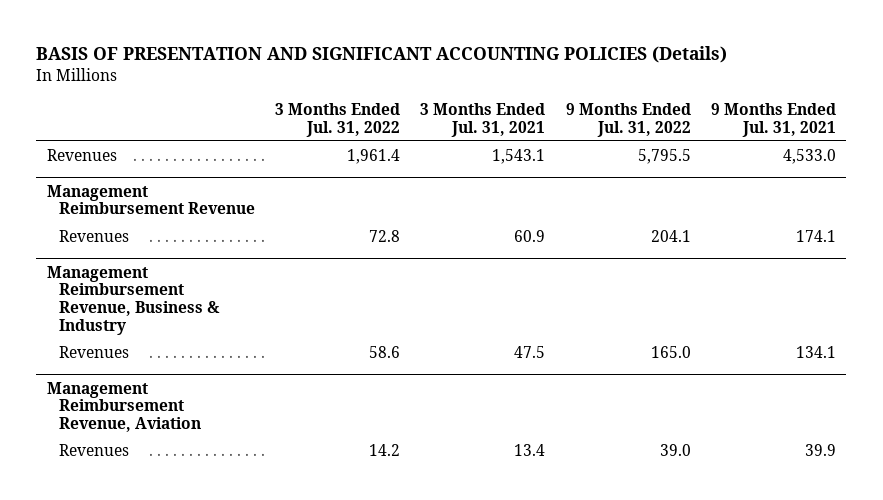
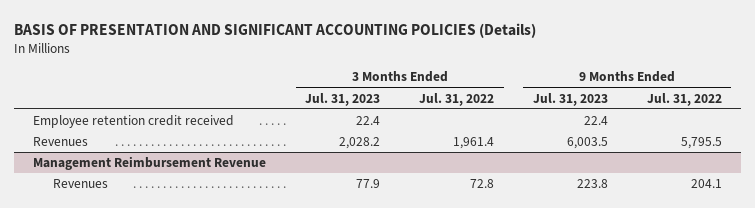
[420,103,546,137] 3 Months Ended Jul. 31, 2021 -> none
[711,103,837,137] 9 Months Ended Jul. 31, 2021 -> none
none -> [305,92,381,106] Jul. 31, 2023
none -> [532,92,608,106] Jul. 31, 2023
none -> [33,115,235,129] Employee retention credit received
[46,265,220,335] Management Reimbursement Revenue, Business & Industry -> none
[58,346,129,359] Revenues -> none
[46,381,201,433] Management Reimbursement Revenue, Aviation -> none
[58,444,129,457] Revenues -> none

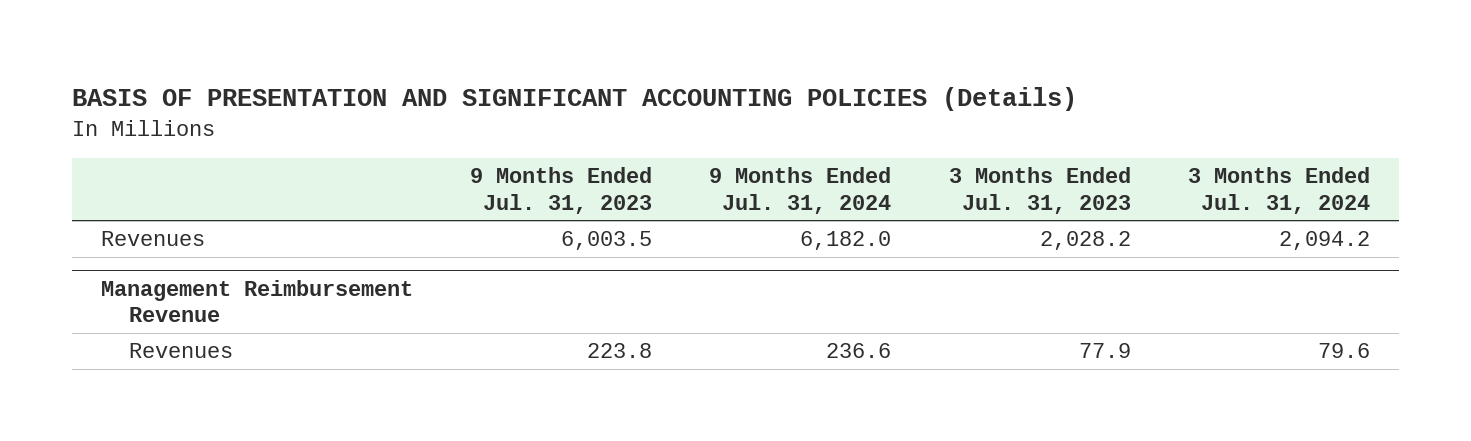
[419,92,495,106] Jul. 31, 2022 -> none
[646,92,722,106] Jul. 31, 2022 -> none
none -> [709,167,892,214] 9 Months Ended Jul. 31, 2024
none -> [1188,167,1371,214] 3 Months Ended Jul. 31, 2024
[33,115,235,129] Employee retention credit received -> none

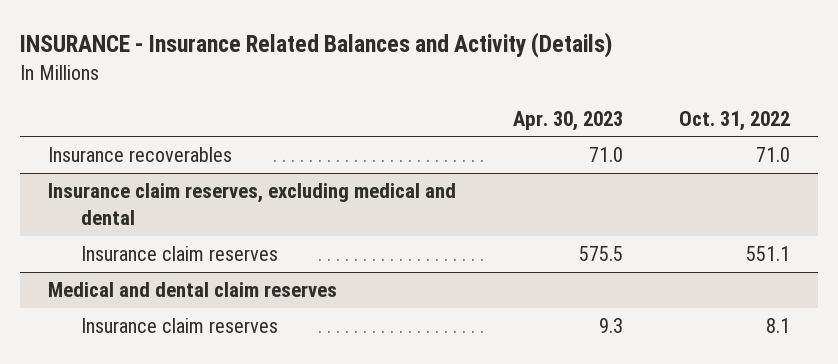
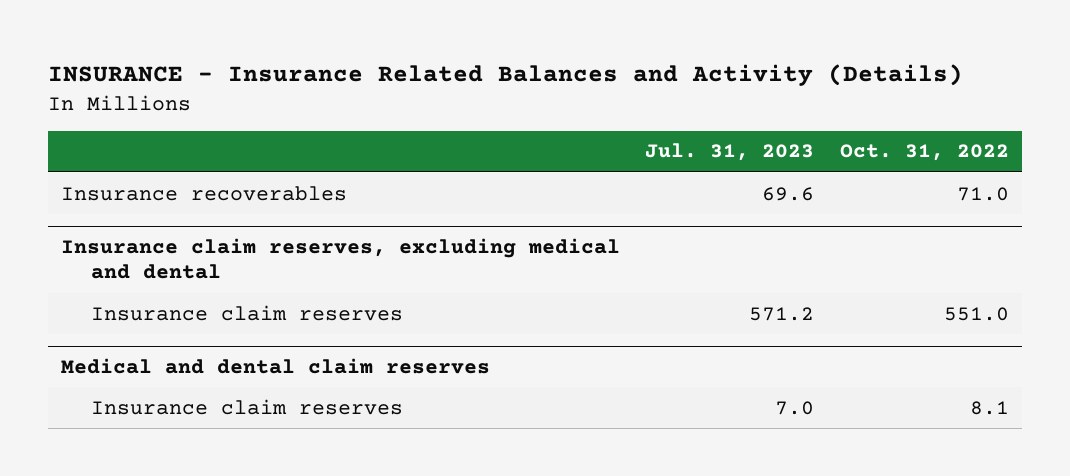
[512,110,623,131] Apr. 30, 2023 -> none
none -> [645,143,815,162] Jul. 31, 2023
[746,246,791,262] 551.1 -> [944,306,1010,321] 551.0

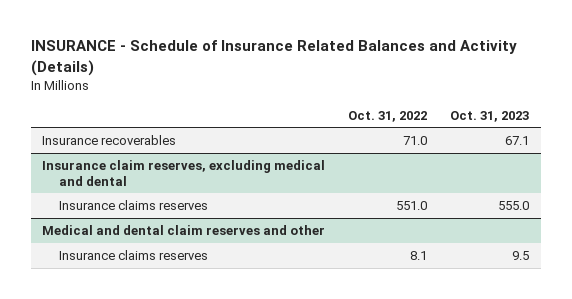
[47,63,963,86] INSURANCE - Insurance Related Balances and Activity (Details) -> [30,40,517,76] INSURANCE - Schedule of Insurance Related Balances and Activity (Details)
[645,143,815,162] Jul. 31, 2023 -> none
none -> [450,110,530,122] Oct. 31, 2023
[90,304,403,321] Insurance claim reserves -> [59,200,209,211] Insurance claims reserves
[60,358,490,375] Medical and dental claim reserves -> [42,225,326,236] Medical and dental claim reserves and other
[90,398,403,415] Insurance claim reserves -> [59,250,209,261] Insurance claims reserves

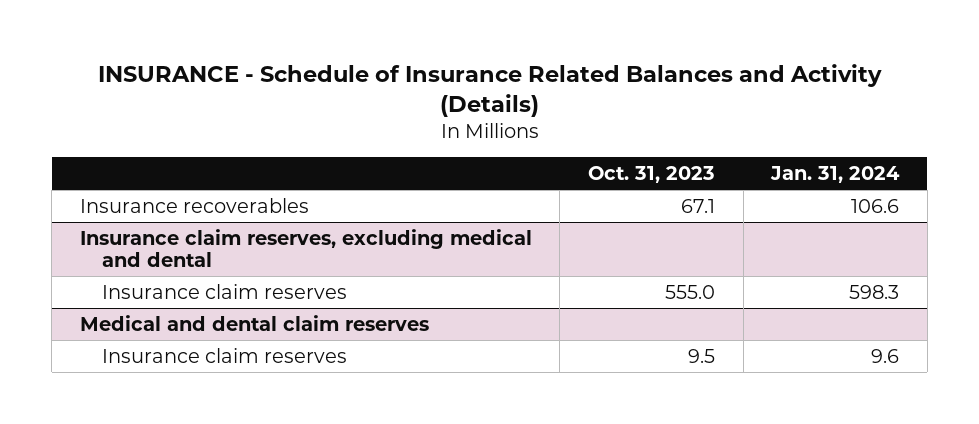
[348,110,428,122] Oct. 31, 2022 -> none
none -> [770,165,901,183] Jan. 31, 2024
[59,200,209,211] Insurance claims reserves -> [101,283,347,299] Insurance claim reserves
[42,225,326,236] Medical and dental claim reserves and other -> [79,314,429,331] Medical and dental claim reserves
[59,250,209,261] Insurance claims reserves -> [101,347,347,363] Insurance claim reserves

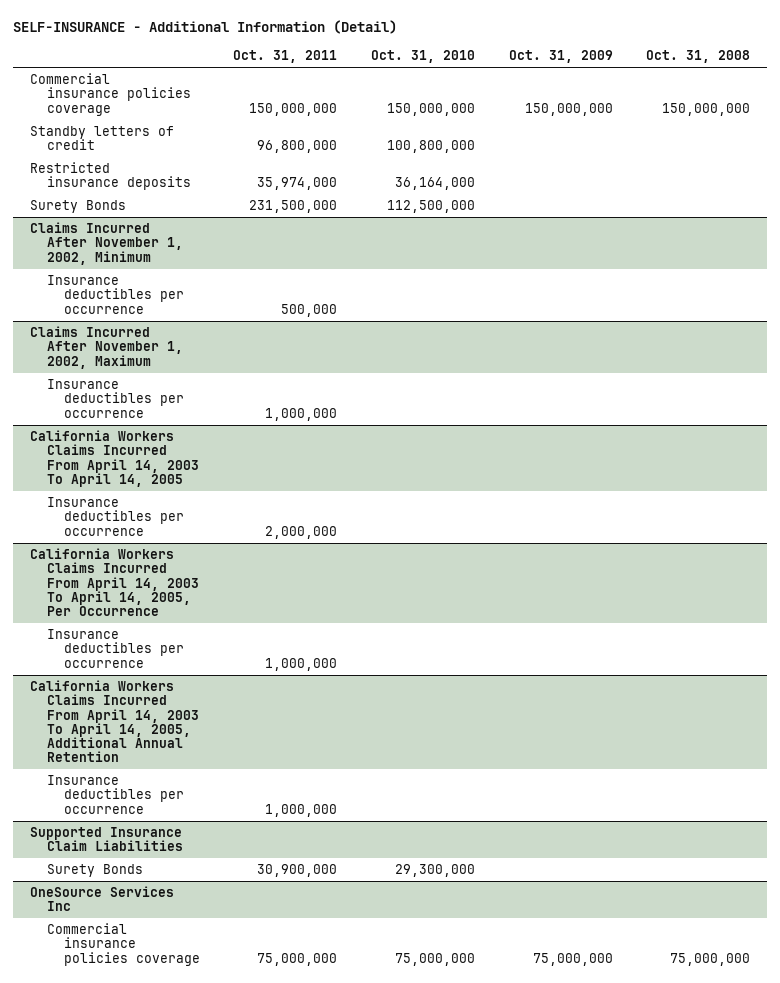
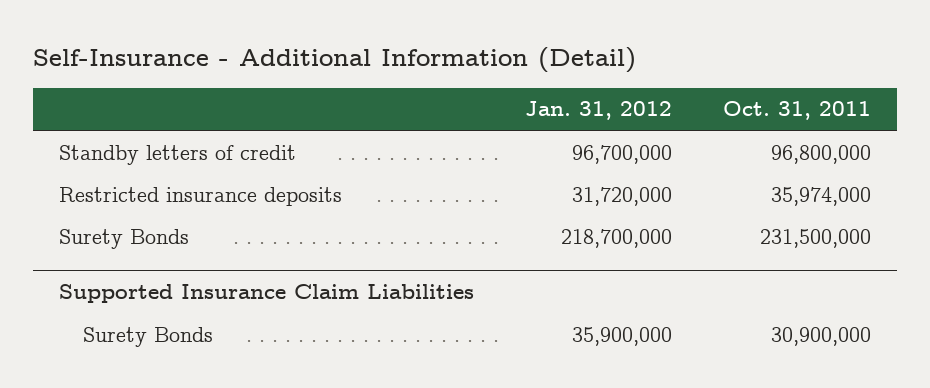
[12,20,397,35] SELF-INSURANCE - Additional Information (Detail) -> [33,47,637,74] Self-Insurance - Additional Information (Detail)
[371,50,476,64] Oct. 31, 2010 -> none
[508,50,613,64] Oct. 31, 2009 -> none
[646,50,751,64] Oct. 31, 2008 -> none
none -> [525,101,673,121] Jan. 31, 2012
[29,72,191,116] Commercial insurance policies coverage -> none
[29,221,183,265] Claims Incurred After November 1, 2002, Minimum -> none
[46,274,184,314] Insurance deductibles per occurrence -> none
[29,325,183,369] Claims Incurred After November 1, 2002, Maximum -> none
[46,378,184,418] Insurance deductibles per occurrence -> none
[29,429,199,487] California Workers Claims Incurred From April 14, 2003 To April 14, 2005 -> none
[46,496,184,536] Insurance deductibles per occurrence -> none
[29,547,199,617] California Workers Claims Incurred From April 14, 2003 To April 14, 2005, Per Occurrence -> none
[46,628,184,668] Insurance deductibles per occurrence -> none
[29,679,199,763] California Workers Claims Incurred From April 14, 2003 To April 14, 2005, Additional Annual Retention -> none
[46,774,184,814] Insurance deductibles per occurrence -> none
[29,885,174,912] OneSource Services Inc -> none
[46,922,200,966] Commercial insurance policies coverage -> none

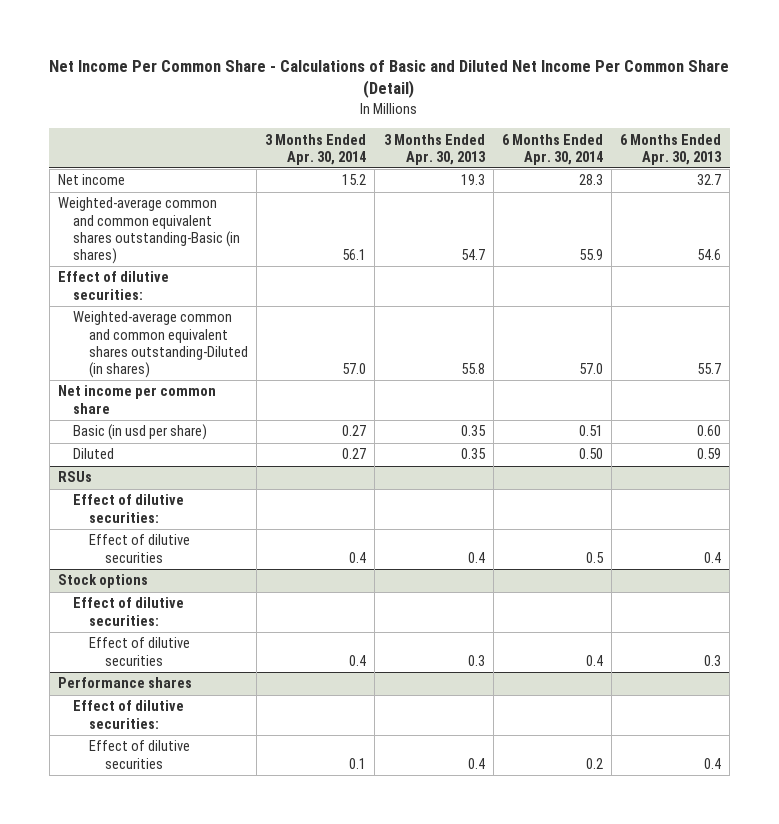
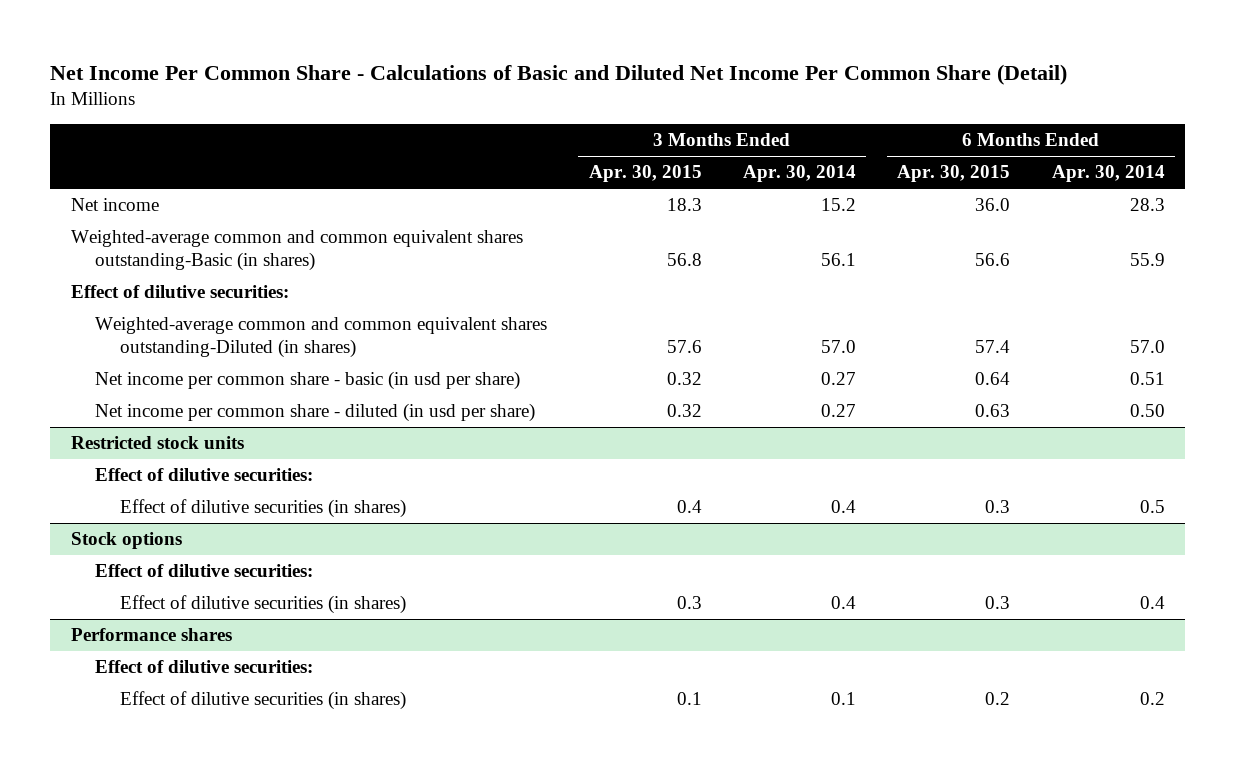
[383,133,486,165] 3 Months Ended Apr. 30, 2013 -> none
[620,133,723,165] 6 Months Ended Apr. 30, 2013 -> none
none -> [588,165,702,183] Apr. 30, 2015
none -> [897,165,1011,183] Apr. 30, 2015
[57,385,216,414] Net income per common share -> none
[57,471,92,483] RSUs -> none
[73,424,208,441] Basic (in usd per share) -> [95,371,521,391] Net income per common share - basic (in usd per share)
[73,448,115,460] Diluted -> [95,403,536,423] Net income per common share - diluted (in usd per share)
none -> [70,436,244,450] Restricted stock units
[89,534,191,563] Effect of dilutive securities -> [119,499,406,519] Effect of dilutive securities (in shares)
[89,637,191,666] Effect of dilutive securities -> [119,595,406,615] Effect of dilutive securities (in shares)
[89,740,191,769] Effect of dilutive securities -> [119,691,406,711] Effect of dilutive securities (in shares)

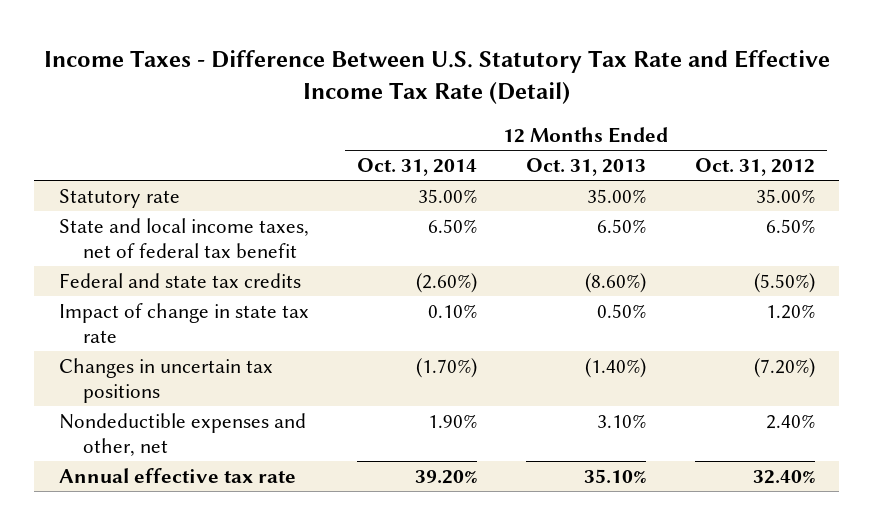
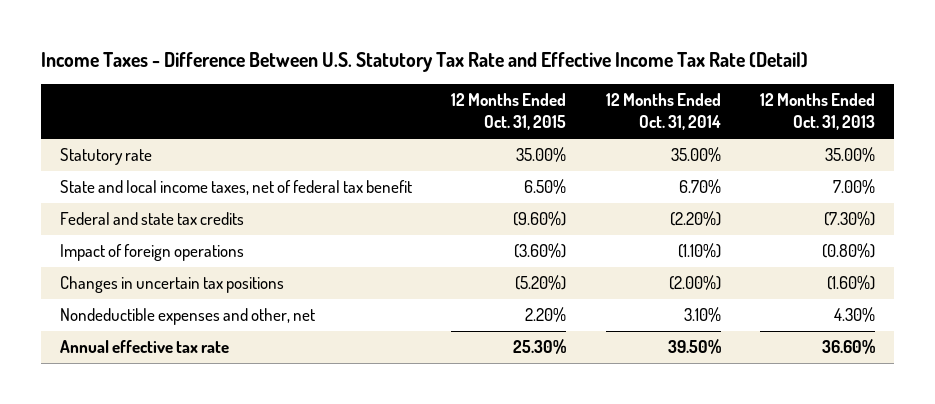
[694,158,815,177] Oct. 31, 2012 -> none
none -> [451,93,567,131] 12 Months Ended Oct. 31, 2015
[428,218,478,233] 6.50% -> [678,179,721,195] 6.70%
[597,218,647,233] 6.50% -> [832,179,875,195] 7.00%
[416,272,478,293] (2.60%) -> [669,211,721,227] (2.20%)
[585,272,647,293] (8.60%) -> [823,211,875,227] (7.30%)
[58,302,309,343] Impact of change in state tax rate -> [60,244,245,262] Impact of foreign operations
[428,303,478,318] 0.10% -> [677,243,721,259] (1.10%)
[597,303,647,318] 0.50% -> [821,243,875,259] (0.80%)
[416,357,478,378] (1.70%) -> [668,275,721,291] (2.00%)
[585,357,647,378] (1.40%) -> [826,275,875,291] (1.60%)
[428,413,478,428] 1.90% -> [683,307,721,323] 3.10%
[597,413,647,428] 3.10% -> [833,307,875,323] 4.30%
[415,469,478,484] 39.20% -> [667,339,721,355] 39.50%
[584,468,647,483] 35.10% -> [821,339,875,355] 36.60%

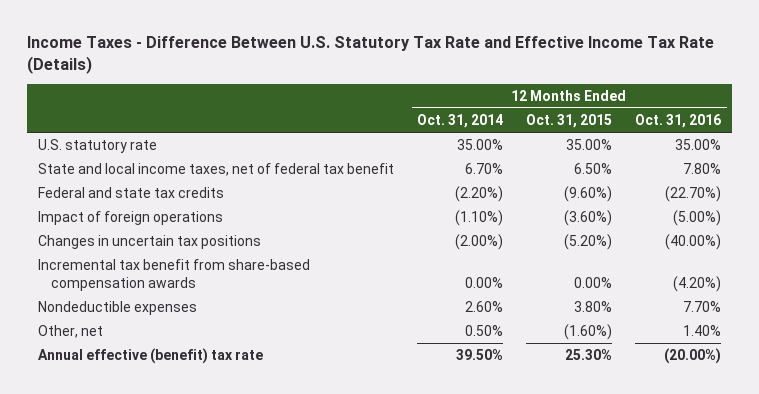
[40,52,808,73] Income Taxes - Difference Between U.S. Statutory Tax Rate and Effective Income Tax Rate (Detail) -> [26,36,714,74] Income Taxes - Difference Between U.S. Statutory Tax Rate and Effective Income Tax Rate (Details)
[759,93,875,131] 12 Months Ended Oct. 31, 2013 -> none
none -> [634,113,721,128] Oct. 31, 2016
[60,148,153,166] Statutory rate -> [38,138,158,153] U.S. statutory rate
none -> [38,258,311,291] Incremental tax benefit from share-based compensation awards
[60,308,316,326] Nondeductible expenses and other, net -> [38,300,198,315] Nondeductible expenses
[525,307,567,323] 2.20% -> [574,300,613,312] 3.80%
[683,307,721,323] 3.10% -> [465,300,504,312] 2.60%
none -> [38,324,104,338] Other, net
[60,340,230,354] Annual effective tax rate -> [38,347,264,364] Annual effective (benefit) tax rate

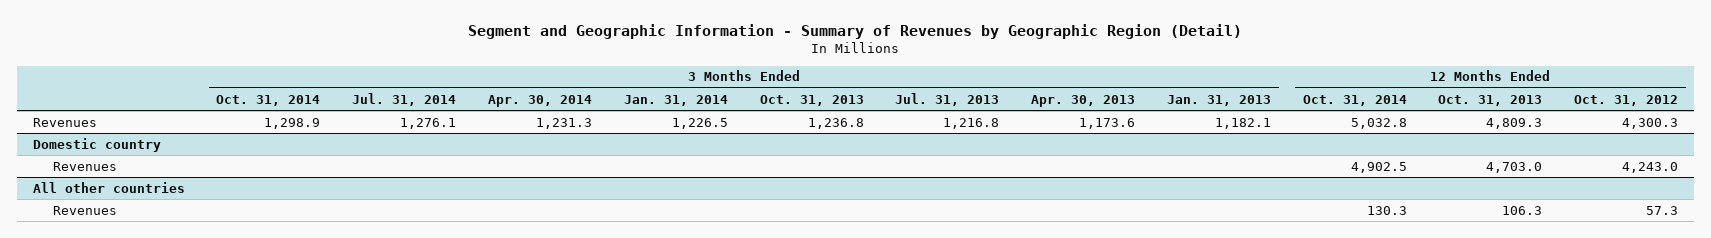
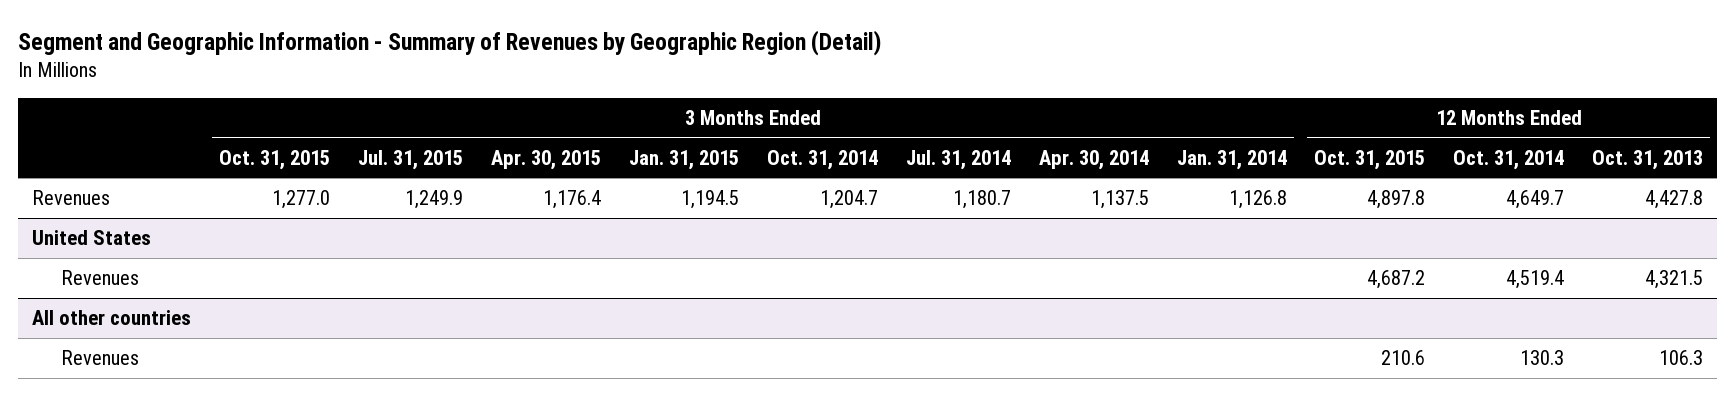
[759,94,864,106] Oct. 31, 2013 -> none
[895,92,1000,106] Jul. 31, 2013 -> none
[1031,94,1136,107] Apr. 30, 2013 -> none
[1166,94,1271,106] Jan. 31, 2013 -> none
[1574,94,1679,106] Oct. 31, 2012 -> none
none -> [219,149,331,170] Oct. 31, 2015
none -> [358,149,464,170] Jul. 31, 2015
none -> [491,149,602,170] Apr. 30, 2015
none -> [628,149,739,170] Jan. 31, 2015
none -> [1314,149,1426,170] Oct. 31, 2015
[32,137,161,152] Domestic country -> none
[264,117,321,129] 1,298.9 -> [819,190,878,210] 1,204.7
[400,117,457,129] 1,276.1 -> [952,190,1011,210] 1,180.7
[536,117,593,129] 1,231.3 -> [1090,190,1149,210] 1,137.5
[671,117,728,129] 1,226.5 -> [1228,190,1287,210] 1,126.8
[1350,117,1407,129] 5,032.8 -> [1506,190,1565,210] 4,649.7
[1486,117,1543,129] 4,809.3 -> [1645,190,1704,210] 4,427.8
none -> [32,230,152,246] United States
[1350,161,1407,173] 4,902.5 -> [1506,270,1565,290] 4,519.4
[1486,161,1543,173] 4,703.0 -> [1645,270,1704,290] 4,321.5

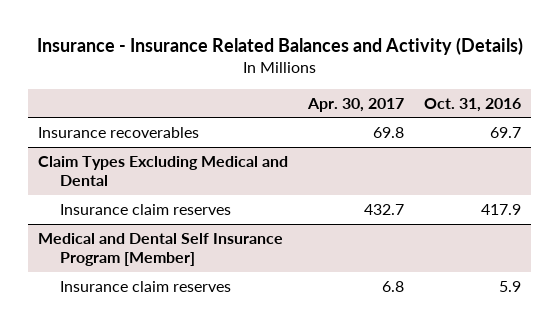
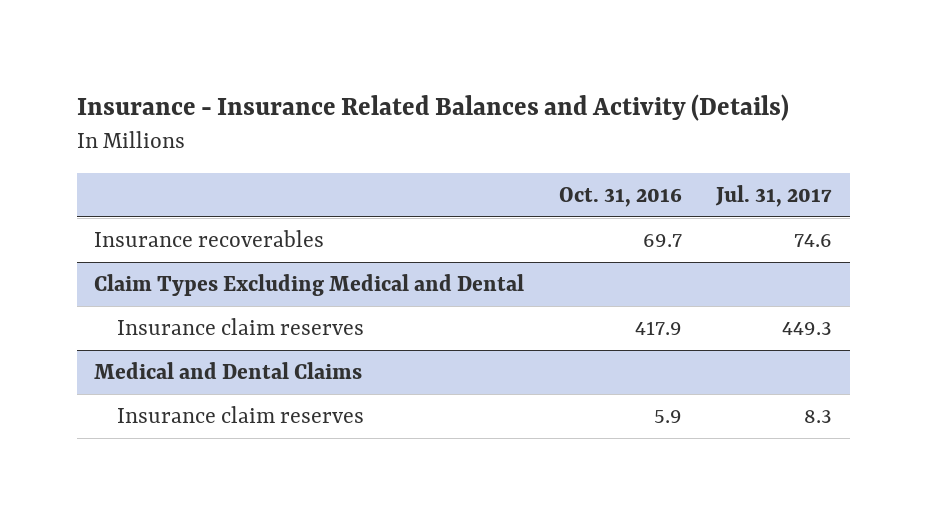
[307,97,405,112] Apr. 30, 2017 -> none
none -> [715,184,833,207] Jul. 31, 2017
[37,232,283,267] Medical and Dental Self Insurance Program [Member] -> [94,362,363,380] Medical and Dental Claims

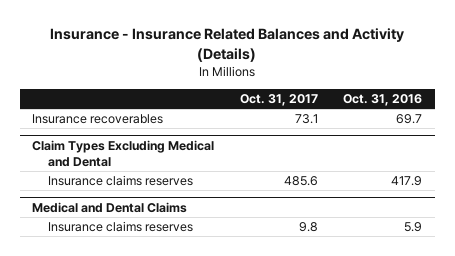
[715,184,833,207] Jul. 31, 2017 -> none
none -> [239,94,318,107] Oct. 31, 2017
[116,318,364,336] Insurance claim reserves -> [48,175,194,187] Insurance claims reserves
[116,406,364,424] Insurance claim reserves -> [48,221,194,233] Insurance claims reserves

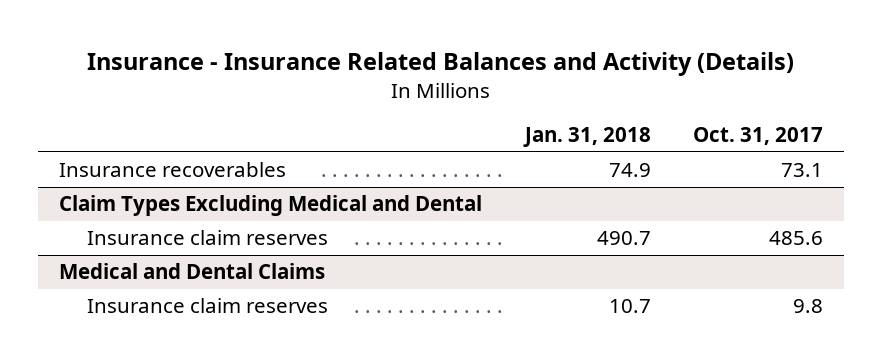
[343,94,423,107] Oct. 31, 2016 -> none
none -> [522,127,651,148] Jan. 31, 2018
[48,175,194,187] Insurance claims reserves -> [87,230,329,246] Insurance claim reserves
[48,221,194,233] Insurance claims reserves -> [87,298,329,314] Insurance claim reserves

